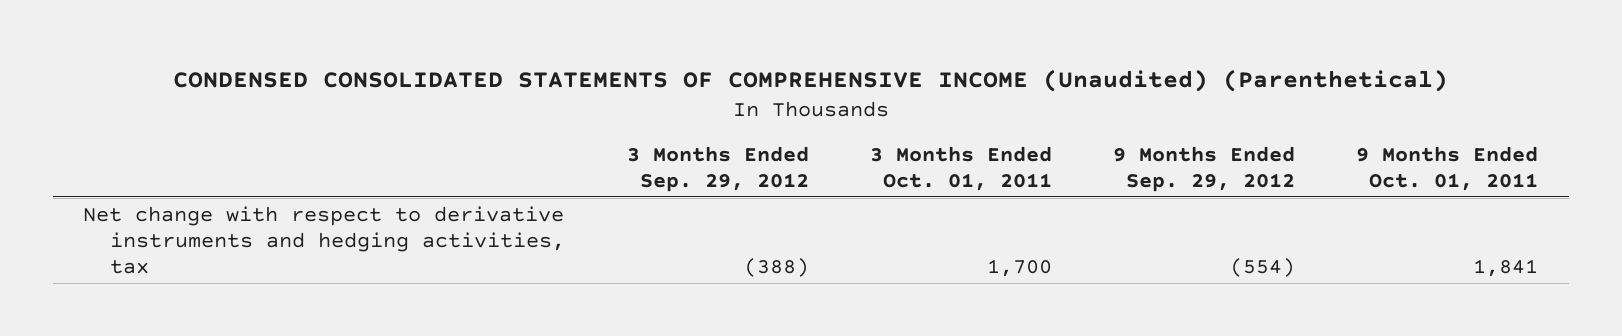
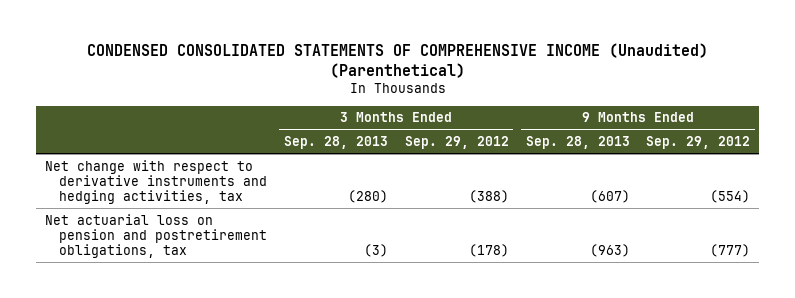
[869,145,1052,191] 3 Months Ended Oct. 01, 2011 -> none
[1356,145,1539,191] 9 Months Ended Oct. 01, 2011 -> none
none -> [283,136,388,150] Sep. 28, 2013
none -> [525,136,630,150] Sep. 28, 2013
none -> [44,213,267,258] Net actuarial loss on pension and postretirement obligations, tax

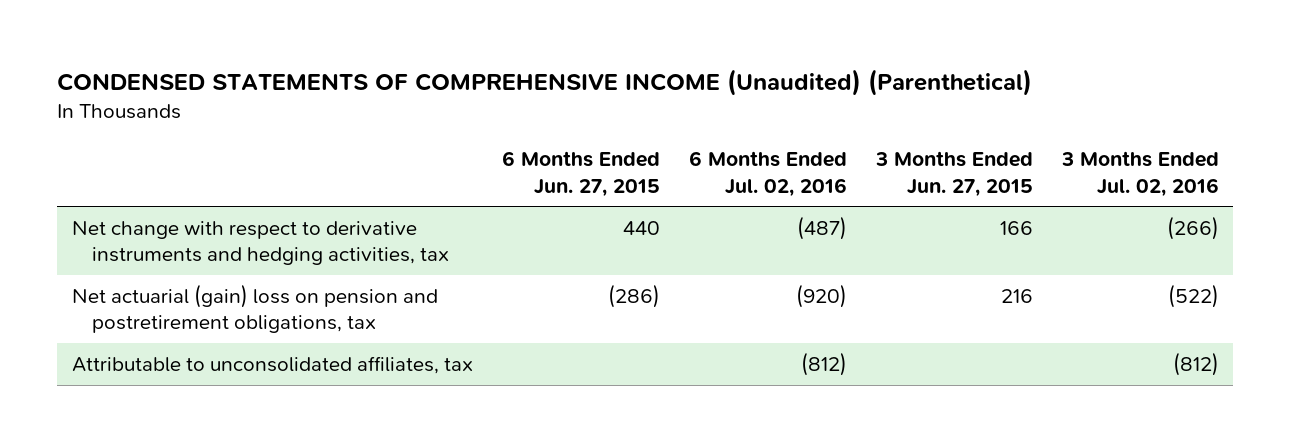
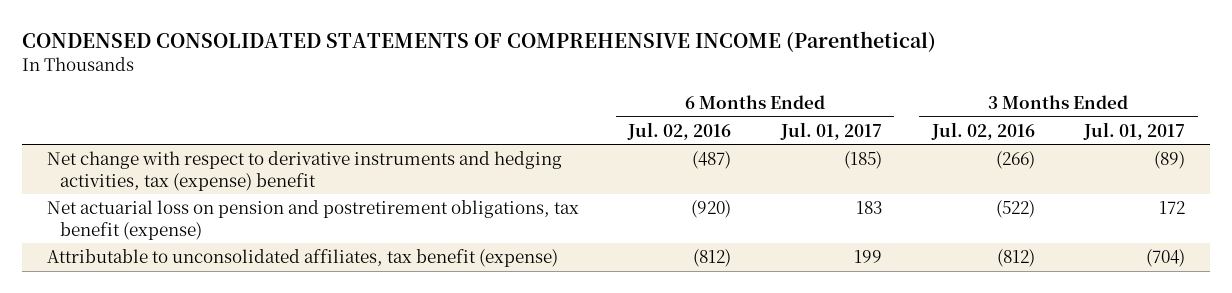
[57,68,1033,96] CONDENSED STATEMENTS OF COMPREHENSIVE INCOME (Unaudited) (Parenthetical) -> [21,31,936,53] CONDENSED CONSOLIDATED STATEMENTS OF COMPREHENSIVE INCOME (Parenthetical)
[501,151,660,197] 6 Months Ended Jun. 27, 2015 -> none
[874,151,1033,197] 3 Months Ended Jun. 27, 2015 -> none
none -> [779,121,882,140] Jul. 01, 2017
none -> [1083,121,1186,140] Jul. 01, 2017
[71,220,449,266] Net change with respect to derivative instruments and hedging activities, tax -> [46,151,562,191] Net change with respect to derivative instruments and hedging activities, tax (expense) benefit
[71,283,438,334] Net actuarial (gain) loss on pension and postretirement obligations, tax -> [46,200,579,240] Net actuarial loss on pension and postretirement obligations, tax benefit (expense)
[71,355,473,374] Attributable to unconsolidated affiliates, tax -> [46,249,558,268] Attributable to unconsolidated affiliates, tax benefit (expense)

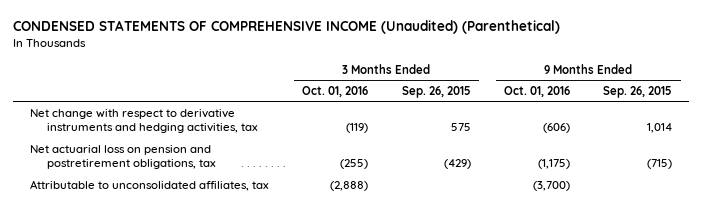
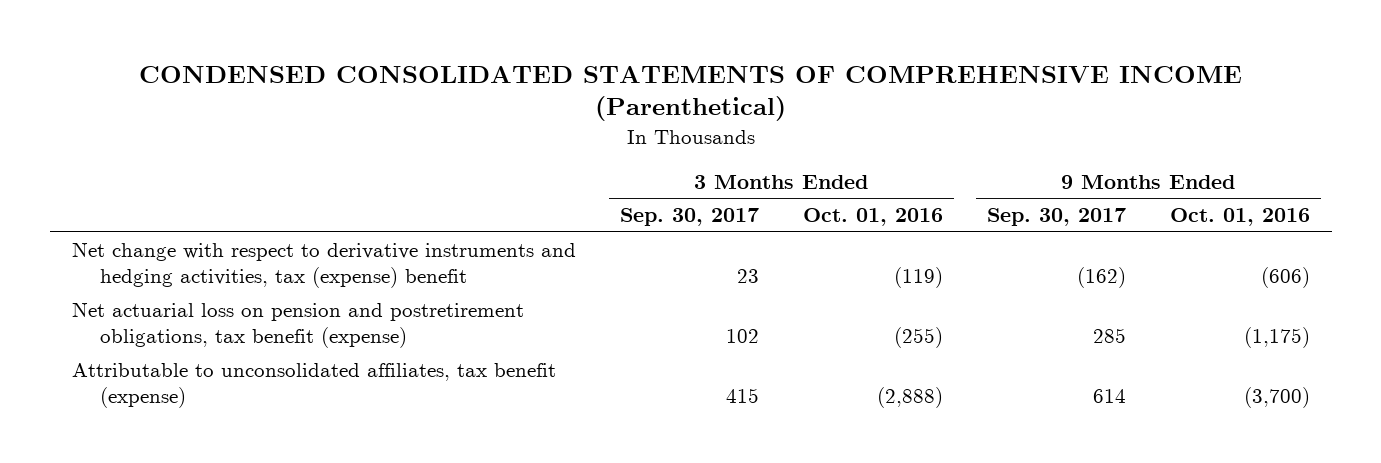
[13,20,561,35] CONDENSED STATEMENTS OF COMPREHENSIVE INCOME (Unaudited) (Parenthetical) -> [138,65,1242,122] CONDENSED CONSOLIDATED STATEMENTS OF COMPREHENSIVE INCOME (Parenthetical)
[401,85,471,98] Sep. 26, 2015 -> none
[603,85,673,98] Sep. 26, 2015 -> none
none -> [619,208,759,227] Sep. 30, 2017
none -> [986,208,1126,227] Sep. 30, 2017
[29,108,259,134] Net change with respect to derivative instruments and hedging activities, tax -> [71,242,576,289] Net change with respect to derivative instruments and hedging activities, tax (expense) benefit
[29,144,217,170] Net actuarial loss on pension and postretirement obligations, tax -> [71,302,524,349] Net actuarial loss on pension and postretirement obligations, tax benefit (expense)
[29,179,269,191] Attributable to unconsolidated affiliates, tax -> [71,363,556,409] Attributable to unconsolidated affiliates, tax benefit (expense)

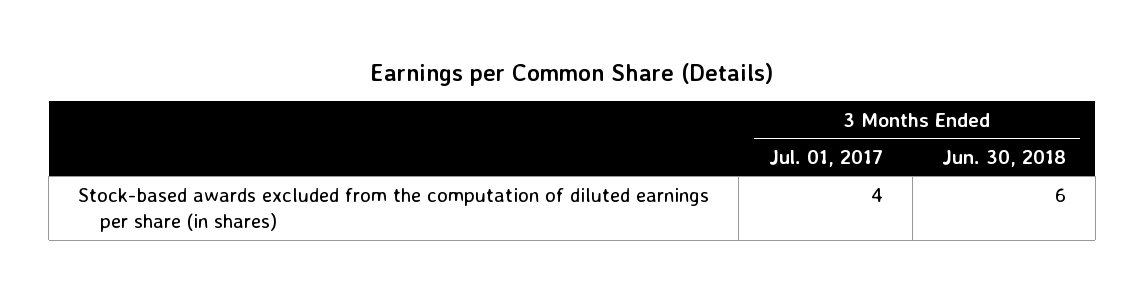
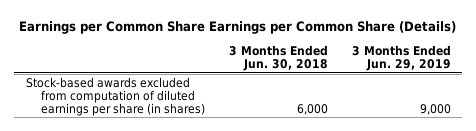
[370,62,774,86] Earnings per Common Share (Details) -> [19,21,457,35] Earnings per Common Share Earnings per Common Share (Details)
[768,149,883,167] Jul. 01, 2017 -> none
none -> [351,45,451,72] 3 Months Ended Jun. 29, 2019
[78,187,710,232] Stock-based awards excluded from the computation of diluted earnings per share (in shares) -> [25,76,206,116] Stock-based awards excluded from computation of diluted earnings per share (in shares)
[1054,187,1066,202] 6 -> [296,103,328,115] 6,000

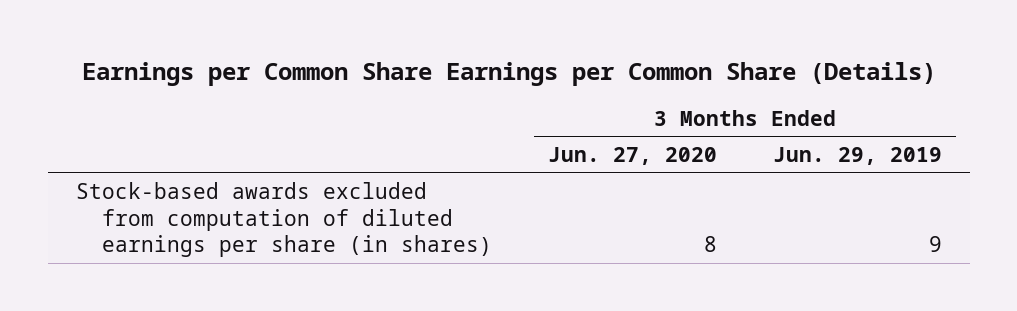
[228,45,328,72] 3 Months Ended Jun. 30, 2018 -> none
none -> [547,147,717,166] Jun. 27, 2020
[419,103,451,115] 9,000 -> [928,236,942,253] 9

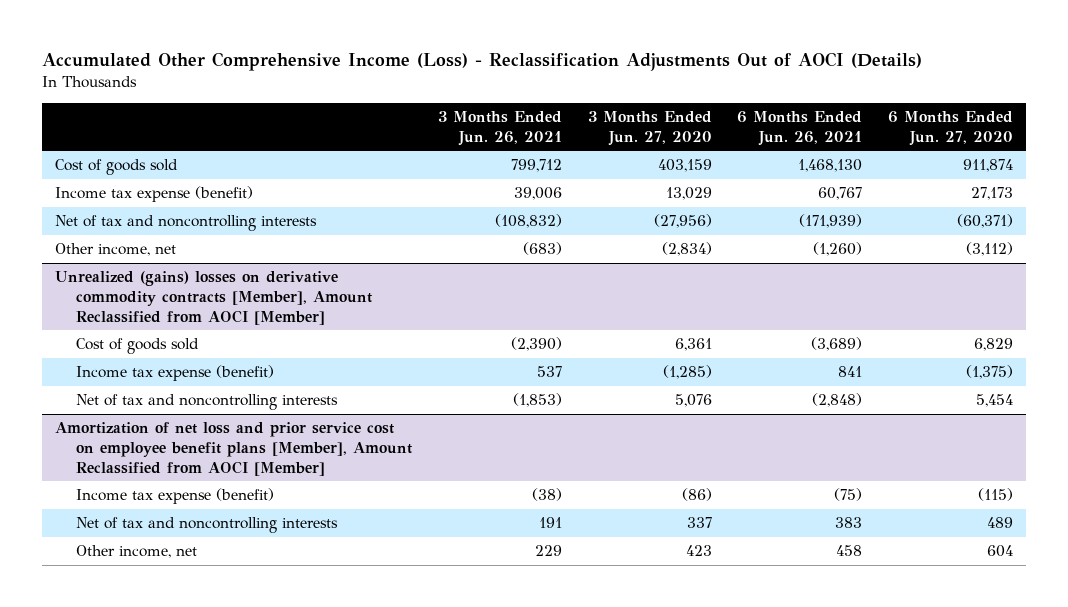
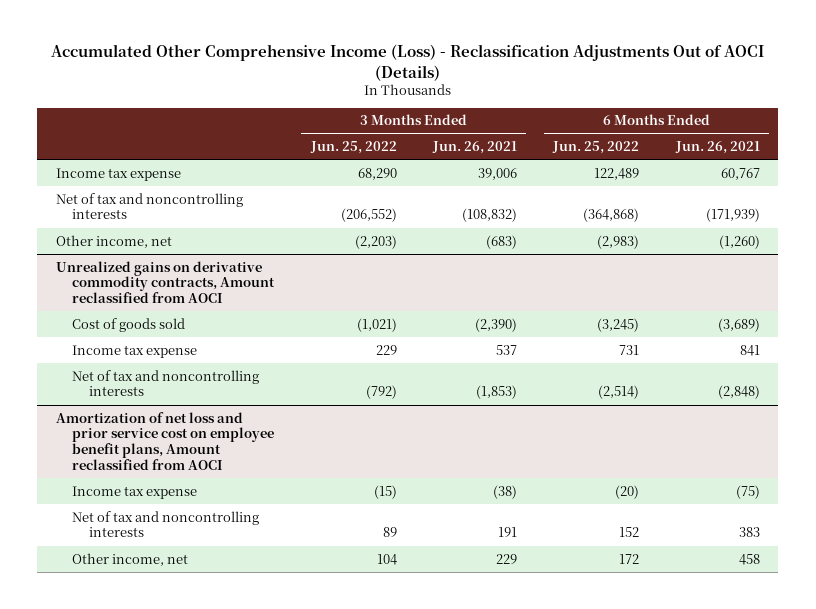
[587,111,712,146] 3 Months Ended Jun. 27, 2020 -> none
[887,111,1013,146] 6 Months Ended Jun. 27, 2020 -> none
none -> [309,141,397,155] Jun. 25, 2022
none -> [552,141,640,155] Jun. 25, 2022
[54,159,178,176] Cost of goods sold -> none
[54,186,253,203] Income tax expense (benefit) -> [55,167,181,181] Income tax expense
[54,271,373,325] Unrealized (gains) losses on derivative commodity contracts [Member], Amount Reclassified from AOCI [Member] -> [55,260,276,304] Unrealized gains on derivative commodity contracts, Amount reclassified from AOCI
[76,365,275,382] Income tax expense (benefit) -> [72,344,198,358] Income tax expense
[54,422,413,476] Amortization of net loss and prior service cost on employee benefit plans [Member], Amount Reclassified from AOCI [Member] -> [55,411,275,470] Amortization of net loss and prior service cost on employee benefit plans, Amount reclassified from AOCI
[76,488,275,505] Income tax expense (benefit) -> [72,485,198,499] Income tax expense

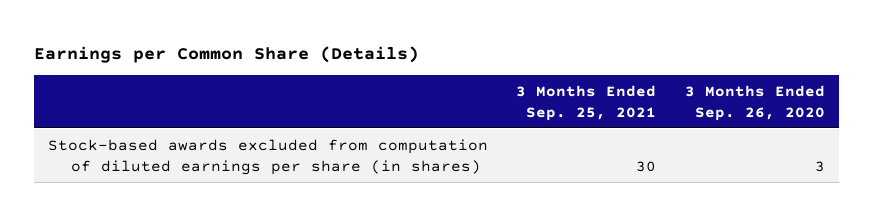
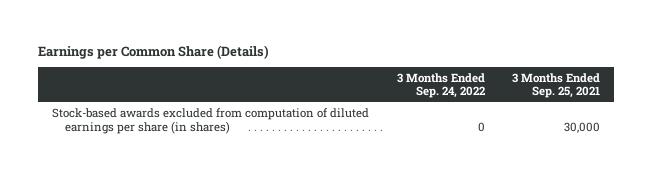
[684,84,825,121] 3 Months Ended Sep. 26, 2020 -> none
none -> [396,72,485,99] 3 Months Ended Sep. 24, 2022
[636,160,657,172] 30 -> [564,122,601,134] 30,000

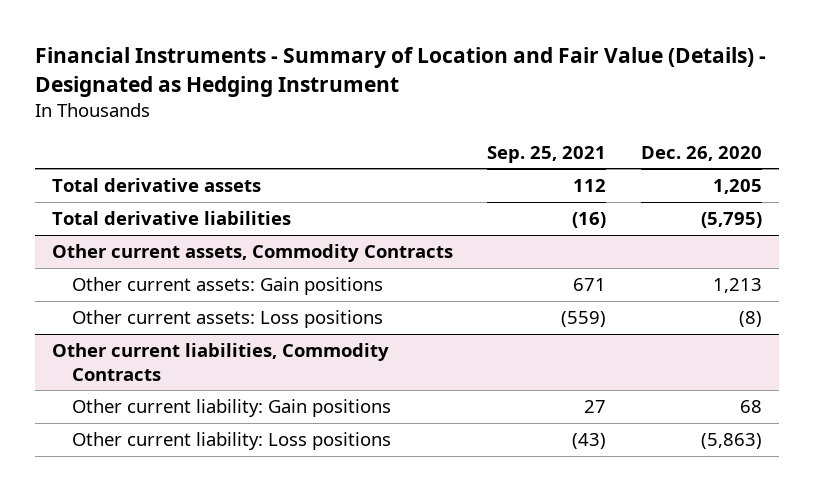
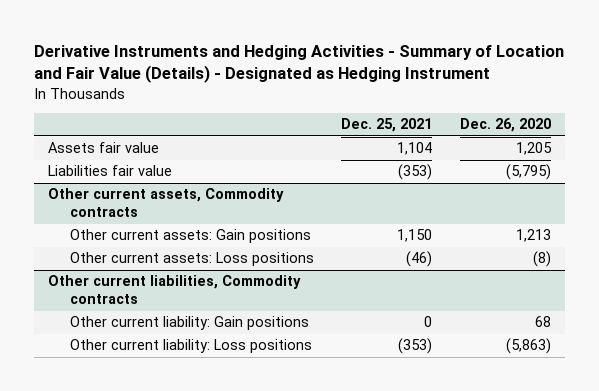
[34,47,766,98] Financial Instruments - Summary of Location and Fair Value (Details) - Designated as Hedging Instrument -> [34,44,565,84] Derivative Instruments and Hedging Activities - Summary of Location and Fair Value (Details) - Designated as Hedging Instrument
[487,145,607,163] Sep. 25, 2021 -> none
none -> [341,118,433,133] Dec. 25, 2021
[51,178,261,193] Total derivative assets -> [48,142,160,154] Assets fair value
[51,211,291,226] Total derivative liabilities -> [48,165,173,177] Liabilities fair value
[51,244,453,263] Other current assets, Commodity Contracts -> [48,188,285,218] Other current assets, Commodity contracts
[51,343,389,381] Other current liabilities, Commodity Contracts -> [48,275,302,305] Other current liabilities, Commodity contracts

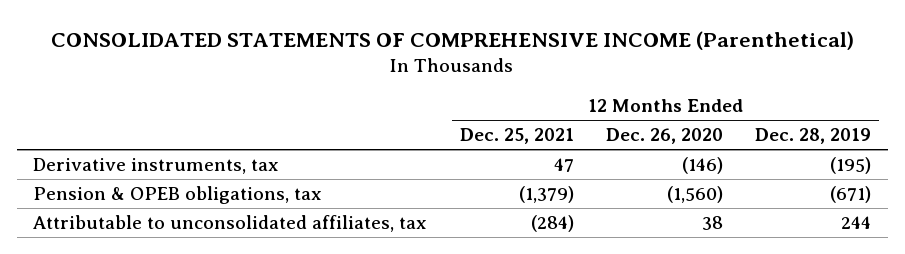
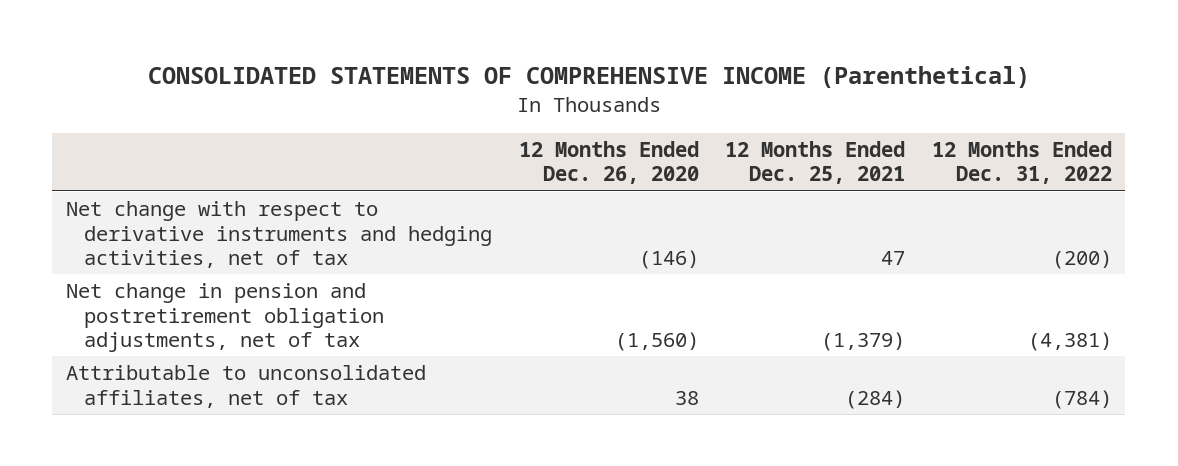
[755,128,872,145] Dec. 28, 2019 -> none
none -> [931,141,1112,185] 12 Months Ended Dec. 31, 2022
[33,158,280,175] Derivative instruments, tax -> [65,201,493,268] Net change with respect to derivative instruments and hedging activities, net of tax
[33,186,323,205] Pension & OPEB obligations, tax -> [65,283,385,352] Net change in pension and postretirement obligation adjustments, net of tax
[33,215,428,233] Attributable to unconsolidated affiliates, tax -> [65,365,426,408] Attributable to unconsolidated affiliates, net of tax

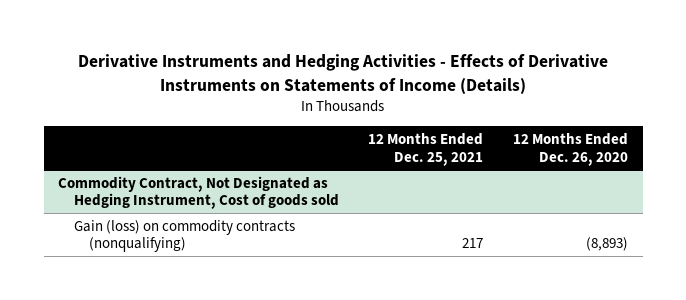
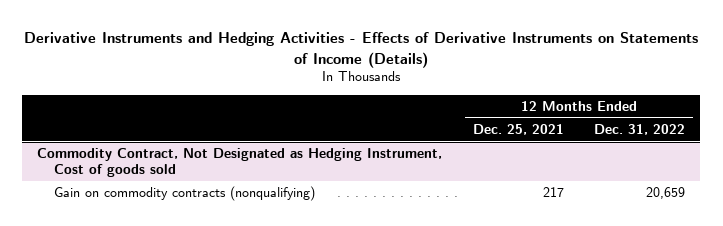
[513,132,629,166] 12 Months Ended Dec. 26, 2020 -> none
none -> [594,124,686,136] Dec. 31, 2022
[73,219,295,253] Gain (loss) on commodity contracts (nonqualifying) -> [53,186,315,202] Gain on commodity contracts (nonqualifying)

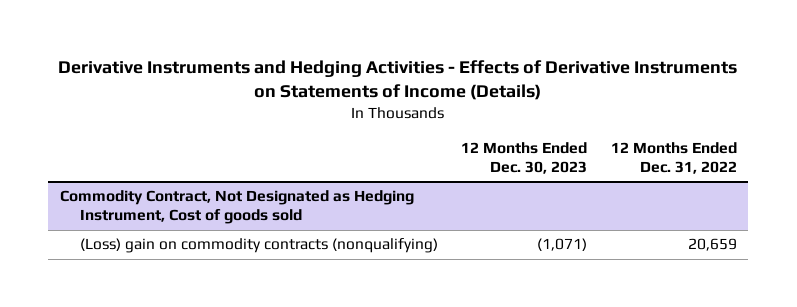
[472,124,564,136] Dec. 25, 2021 -> none
none -> [461,142,588,175] 12 Months Ended Dec. 30, 2023
[53,186,315,202] Gain on commodity contracts (nonqualifying) -> [79,238,438,254] (Loss) gain on commodity contracts (nonqualifying)

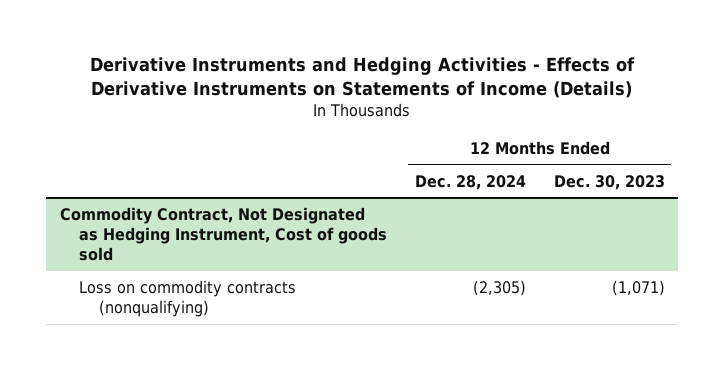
[610,142,737,175] 12 Months Ended Dec. 31, 2022 -> none
none -> [414,174,526,190] Dec. 28, 2024
[79,238,438,254] (Loss) gain on commodity contracts (nonqualifying) -> [79,280,297,318] Loss on commodity contracts (nonqualifying)

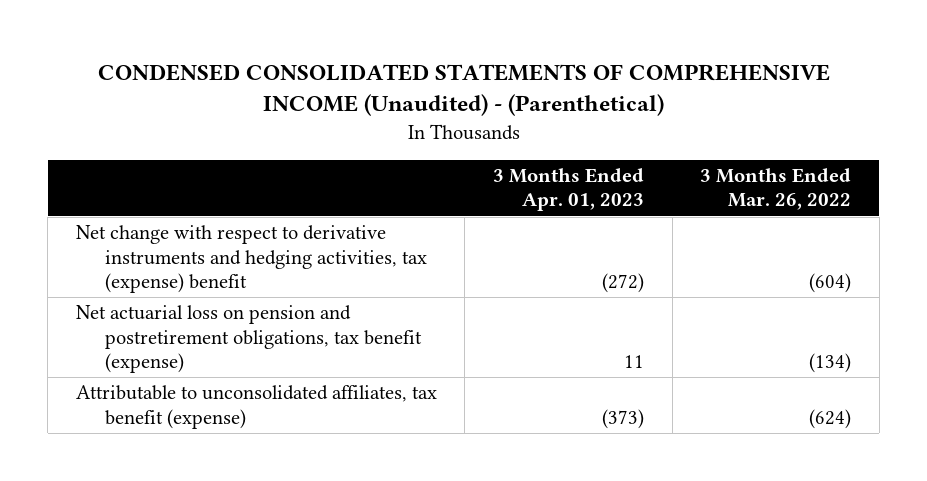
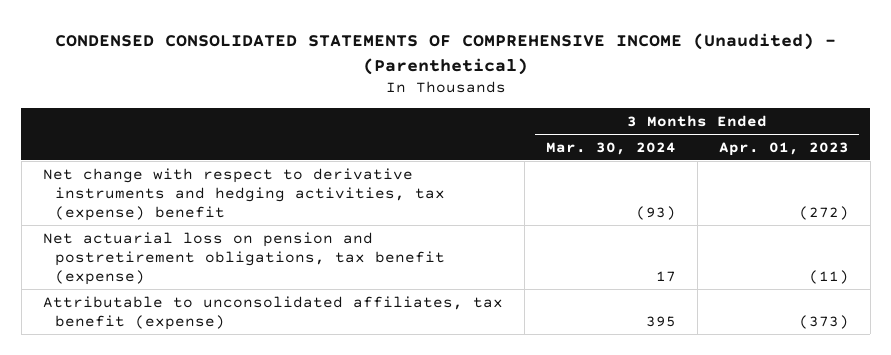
[700,168,852,211] 3 Months Ended Mar. 26, 2022 -> none
none -> [545,141,676,155] Mar. 30, 2024
[624,354,645,368] 11 -> [808,270,849,285] (11)

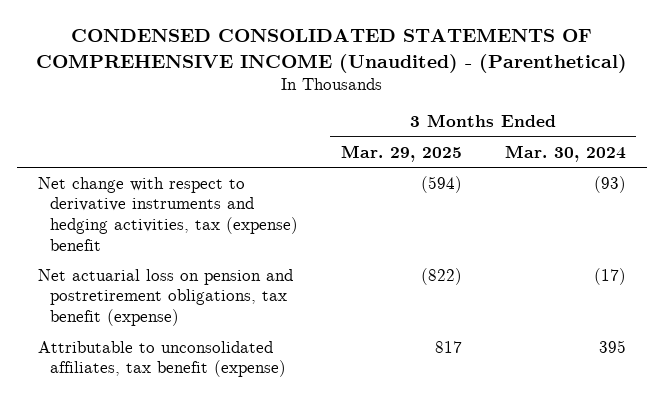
[718,141,849,156] Apr. 01, 2023 -> none
none -> [340,144,462,162] Mar. 29, 2025
[655,271,676,283] 17 -> [593,267,626,285] (17)

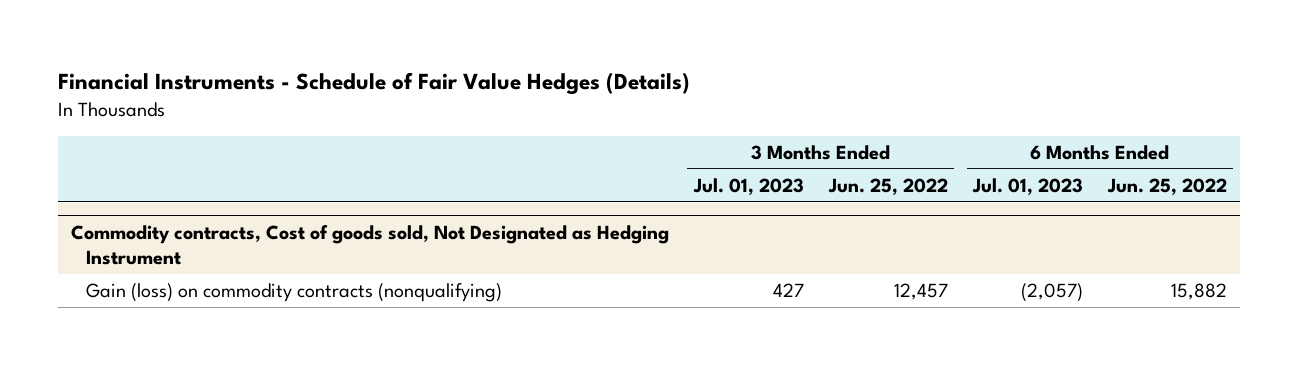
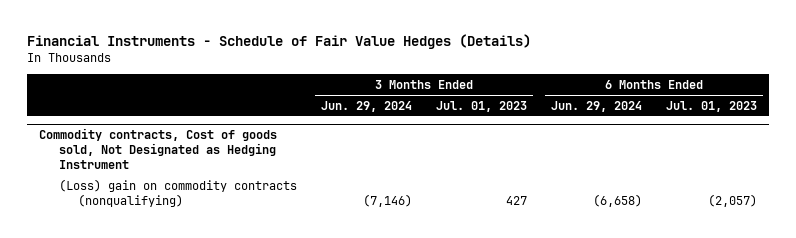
[827,177,948,195] Jun. 25, 2022 -> none
[1107,177,1228,195] Jun. 25, 2022 -> none
none -> [320,100,412,112] Jun. 29, 2024
none -> [550,100,642,112] Jun. 29, 2024
[85,282,502,302] Gain (loss) on commodity contracts (nonqualifying) -> [58,178,297,207] (Loss) gain on commodity contracts (nonqualifying)

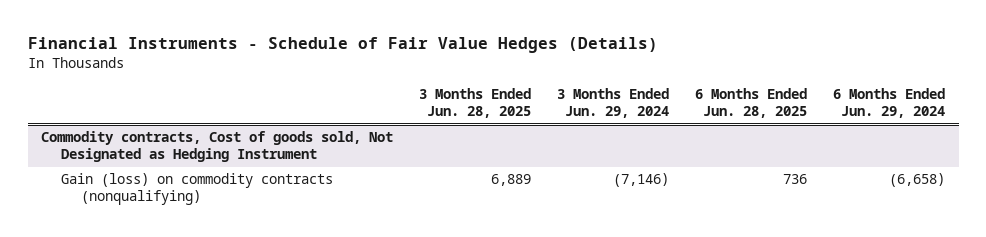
[435,100,527,112] Jul. 01, 2023 -> none
[665,100,757,112] Jul. 01, 2023 -> none
none -> [418,88,531,119] 3 Months Ended Jun. 28, 2025
none -> [695,88,808,119] 6 Months Ended Jun. 28, 2025
[58,178,297,207] (Loss) gain on commodity contracts (nonqualifying) -> [60,173,333,206] Gain (loss) on commodity contracts (nonqualifying)

